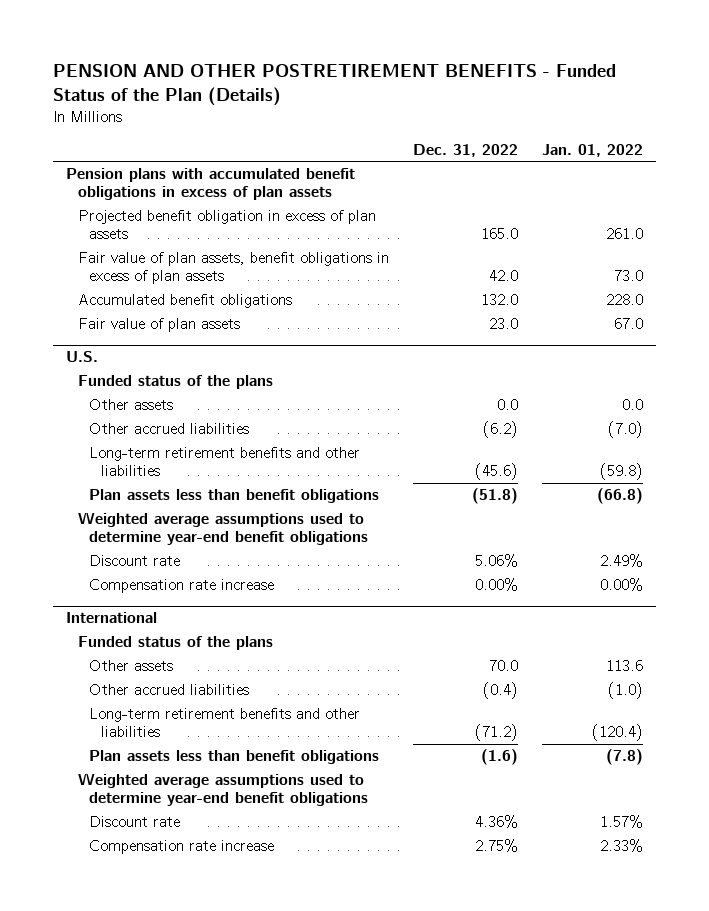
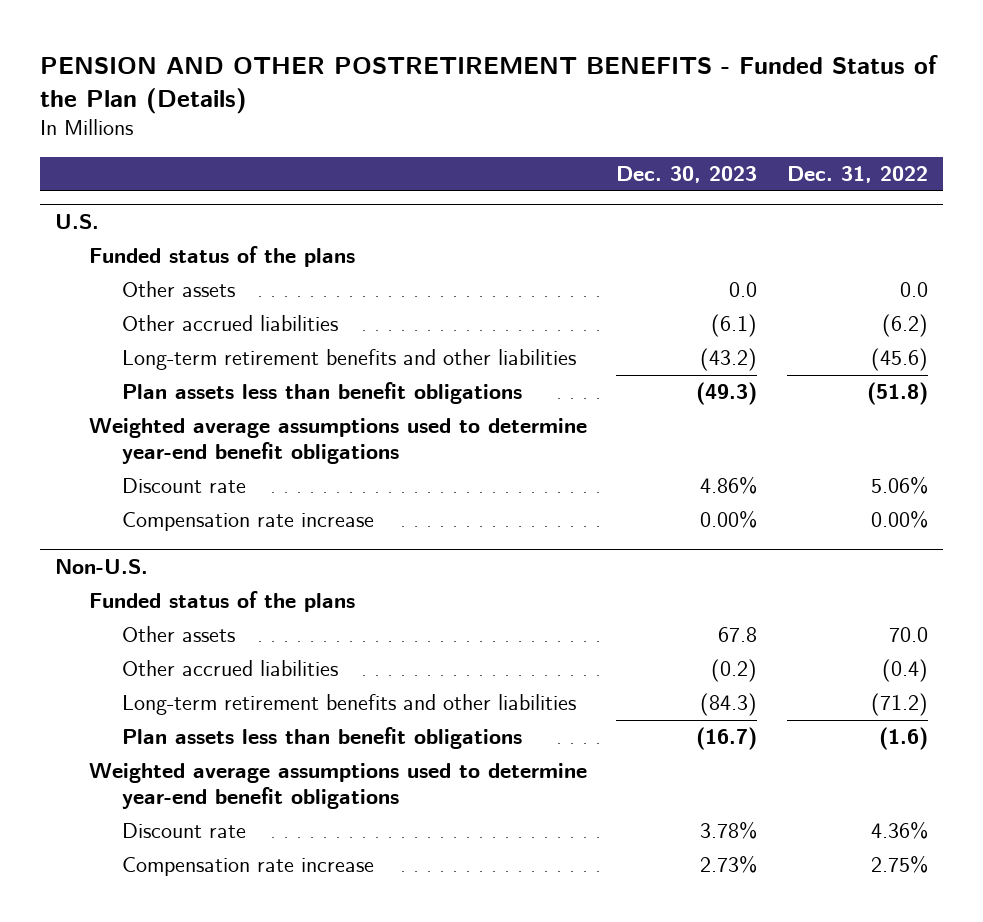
[542,143,644,157] Jan. 01, 2022 -> none
none -> [616,166,758,184] Dec. 30, 2023
[65,168,355,201] Pension plans with accumulated benefit obligations in excess of plan assets -> none
[77,210,376,240] Projected benefit obligation in excess of plan assets -> none
[77,252,389,285] Fair value of plan assets, benefit obligations in excess of plan assets -> none
[77,294,292,309] Accumulated benefit obligations -> none
[77,318,240,333] Fair value of plan assets -> none
[65,612,157,624] International -> [55,559,149,575] Non-U.S.

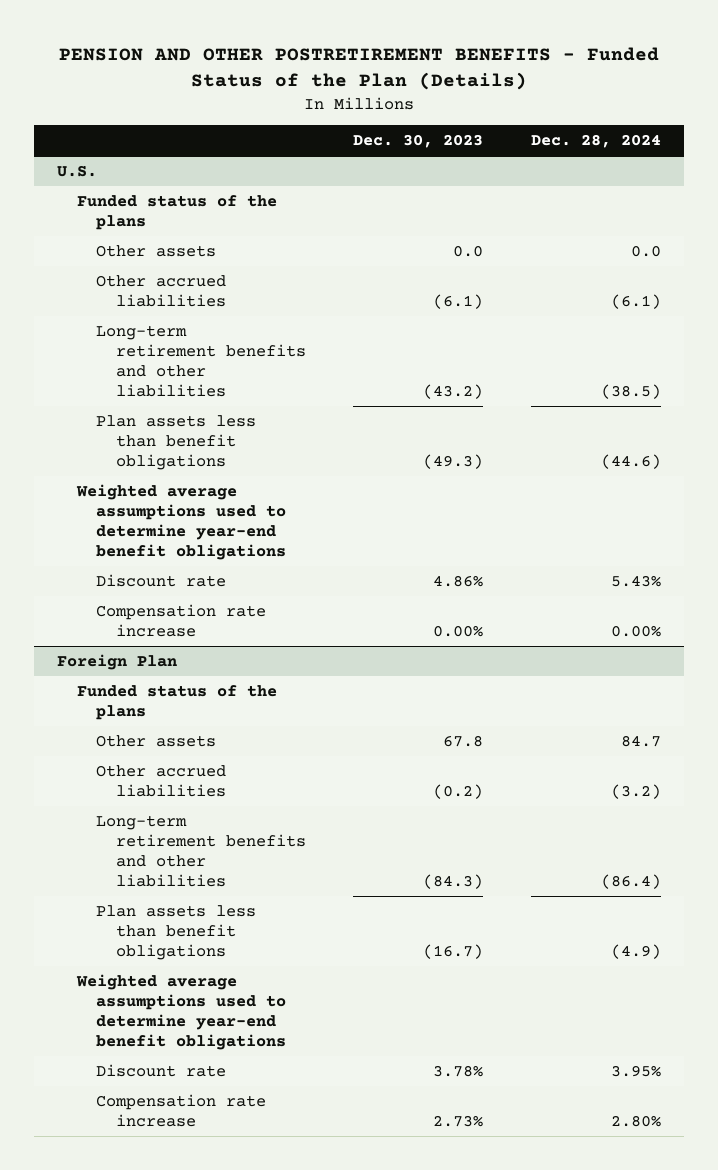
[786,166,928,184] Dec. 31, 2022 -> none
none -> [530,134,661,149] Dec. 28, 2024
[55,559,149,575] Non-U.S. -> [57,653,178,670] Foreign Plan

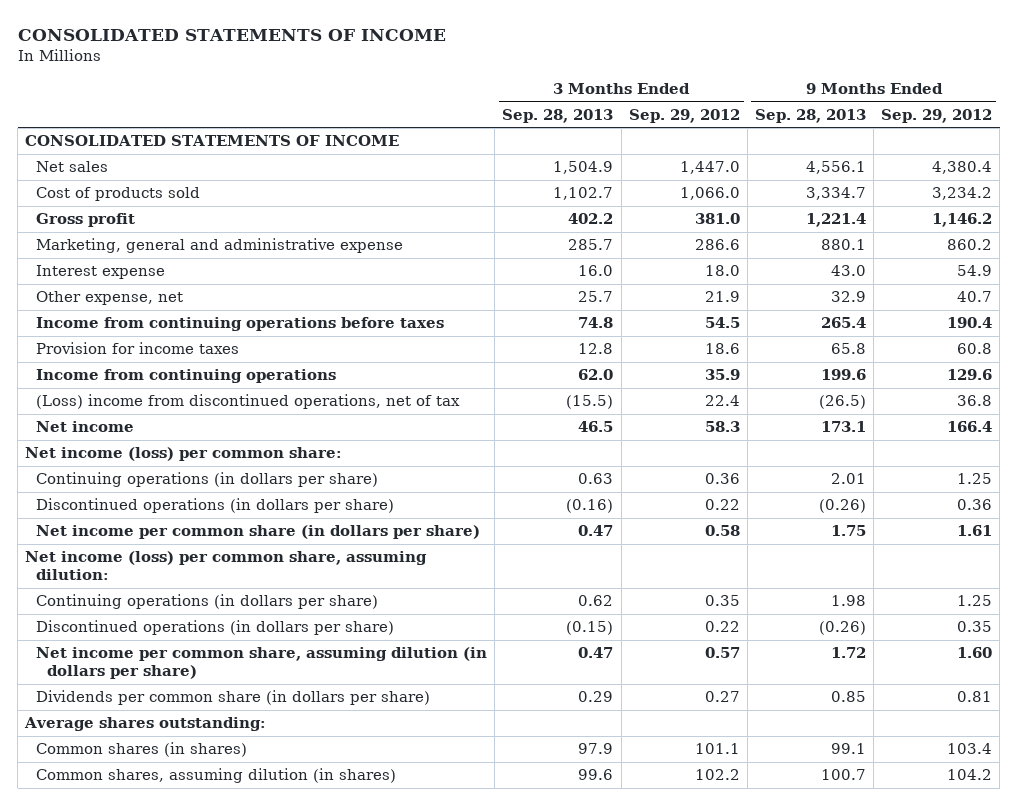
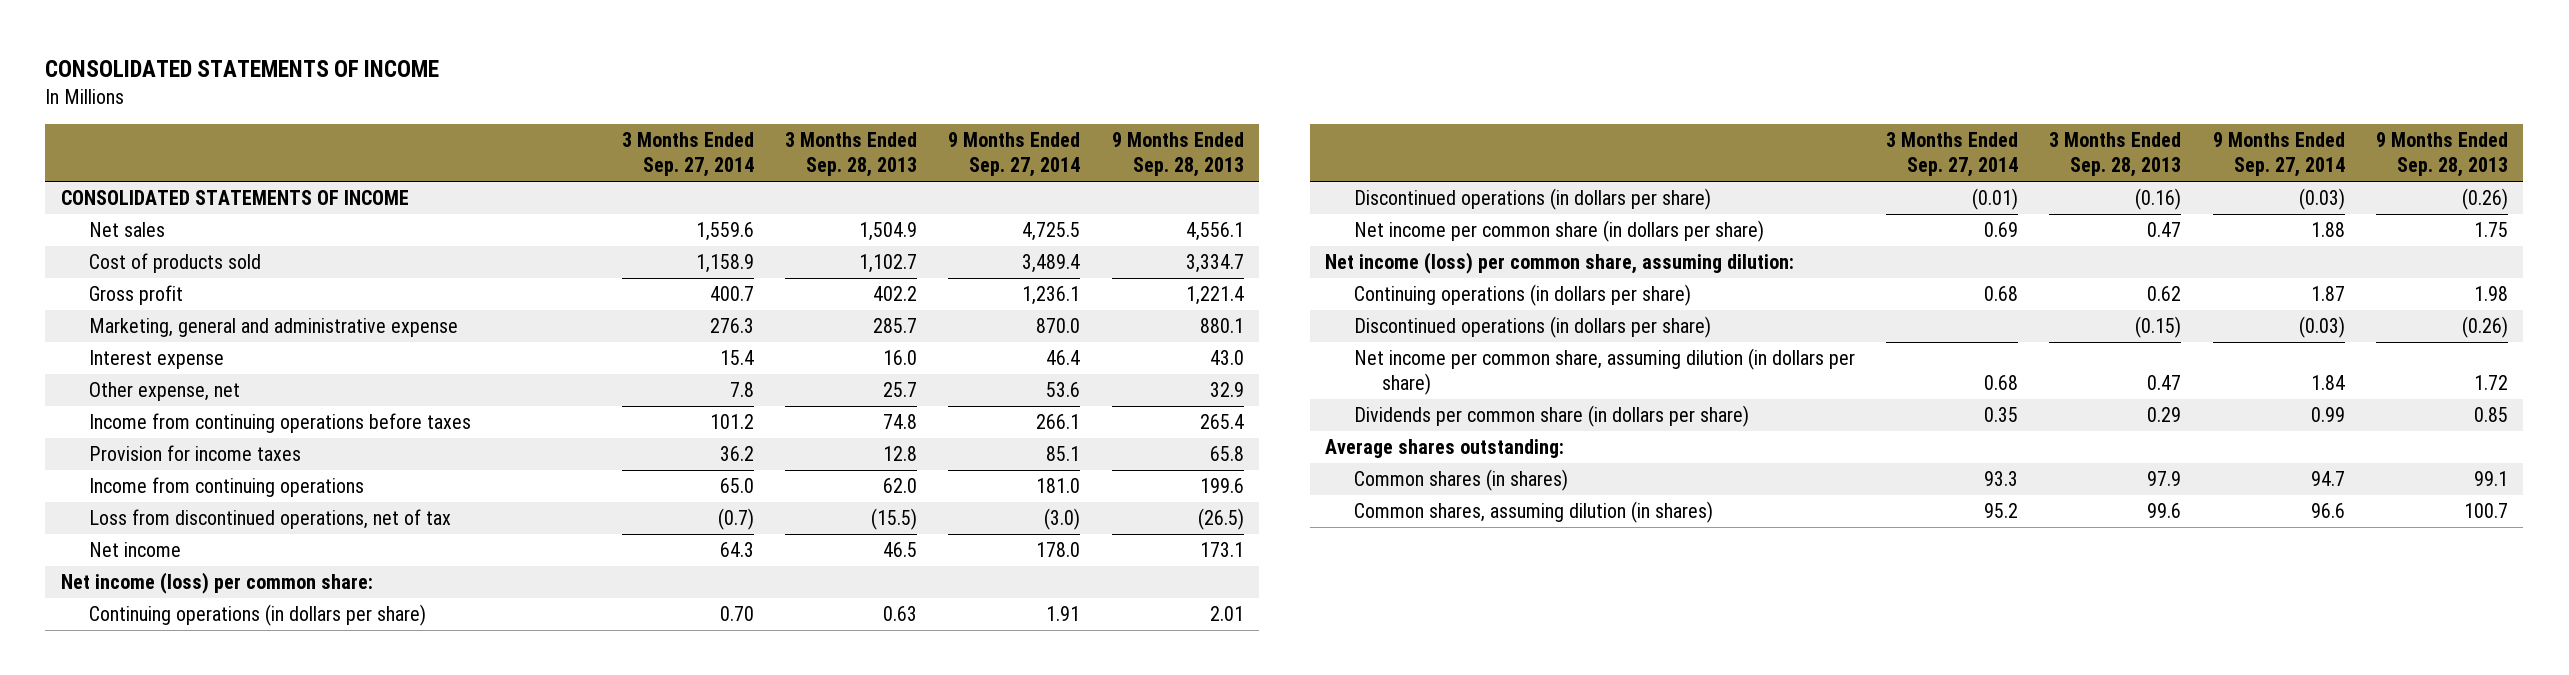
[628,108,740,123] Sep. 29, 2012 -> none
[881,108,993,123] Sep. 29, 2012 -> none
none -> [621,131,754,178] 3 Months Ended Sep. 27, 2014
none -> [948,131,1081,178] 9 Months Ended Sep. 27, 2014
[36,394,461,410] (Loss) income from discontinued operations, net of tax -> [89,508,452,529] Loss from discontinued operations, net of tax

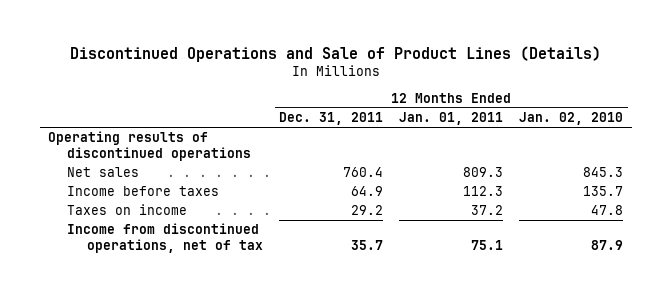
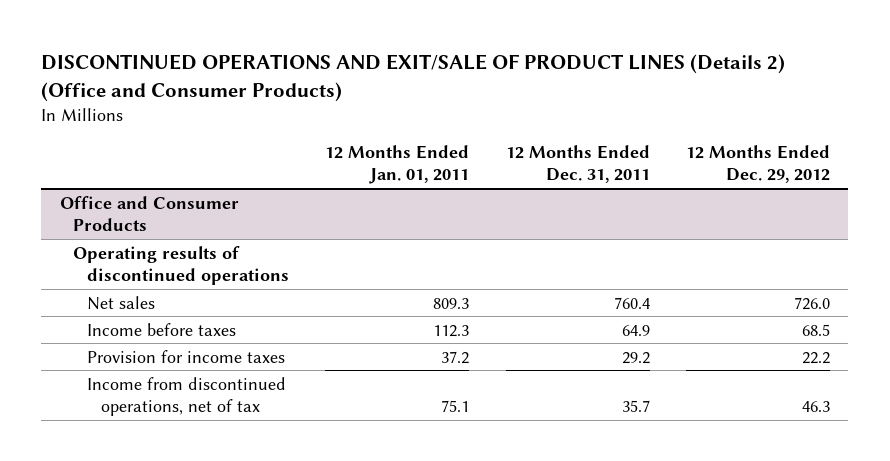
[69,46,601,63] Discontinued Operations and Sale of Product Lines (Details) -> [41,54,786,102] DISCONTINUED OPERATIONS AND EXIT/SALE OF PRODUCT LINES (Details 2) (Office and Consumer Products)
[519,111,624,125] Jan. 02, 2010 -> none
none -> [686,145,831,184] 12 Months Ended Dec. 29, 2012
none -> [59,195,239,231] Office and Consumer Products
[67,204,188,216] Taxes on income -> [86,349,285,363] Provision for income taxes

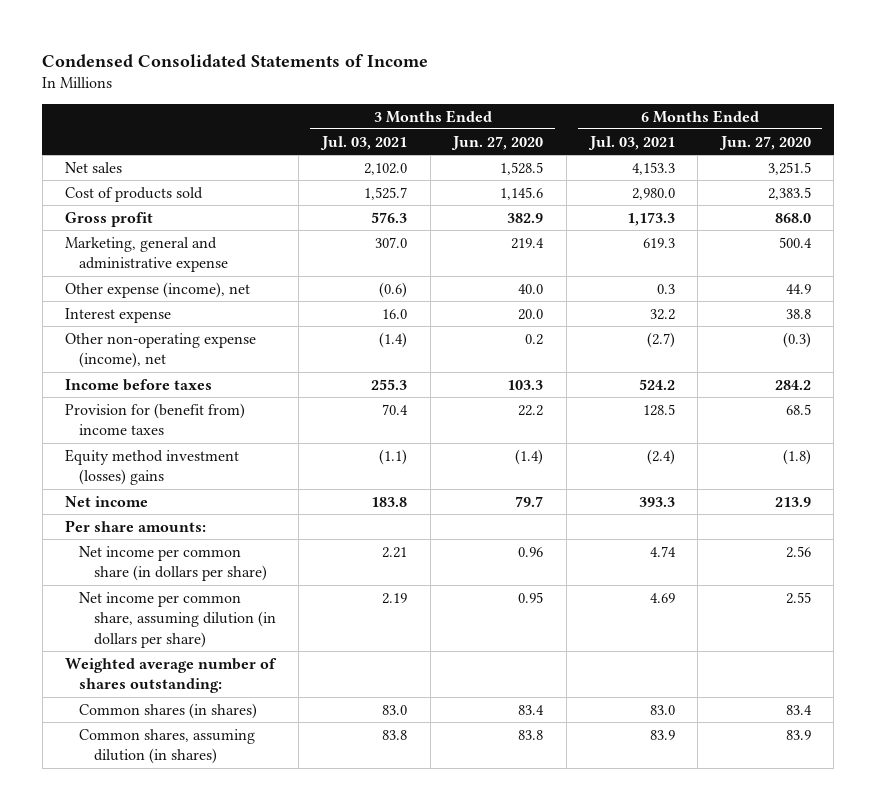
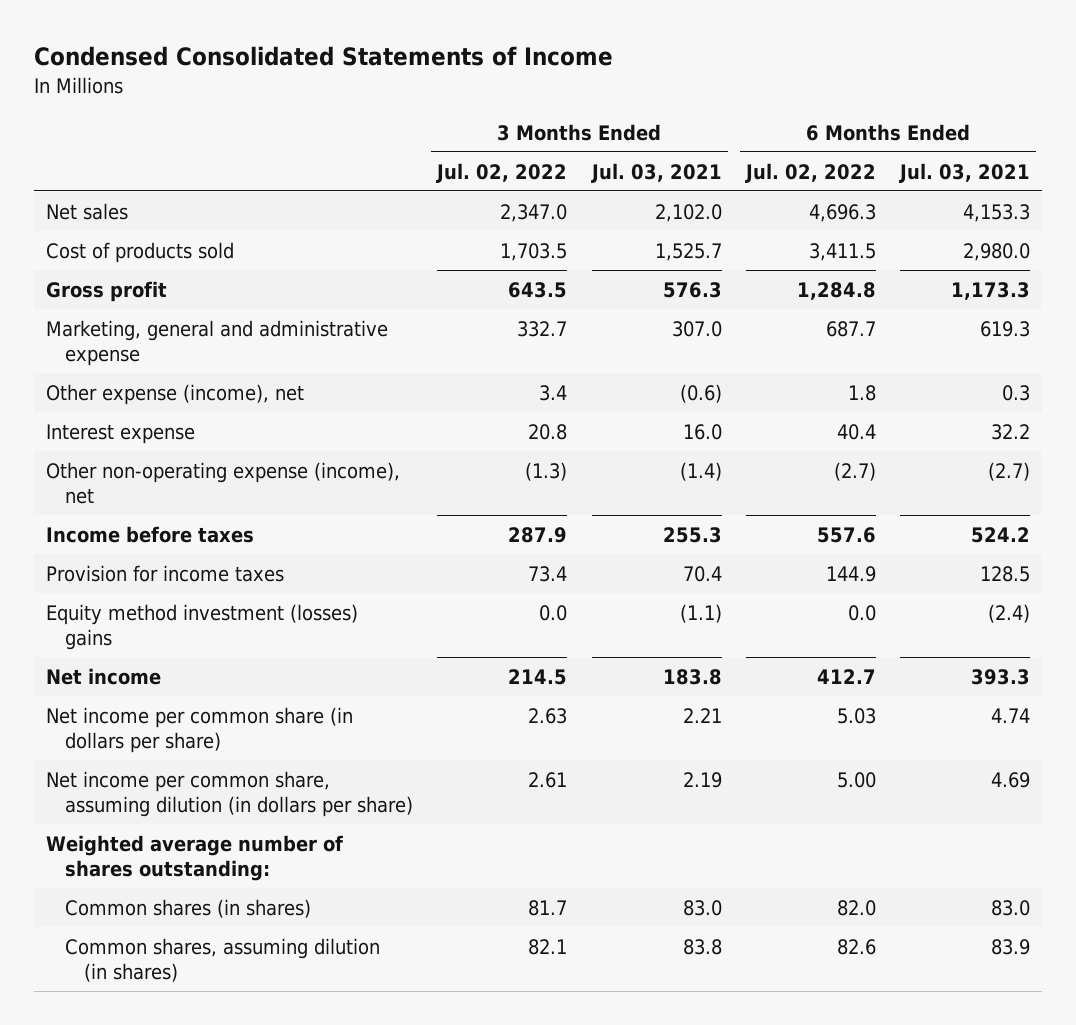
[451,135,544,150] Jun. 27, 2020 -> none
[718,135,811,150] Jun. 27, 2020 -> none
none -> [436,162,568,183] Jul. 02, 2022
none -> [744,162,876,183] Jul. 02, 2022
[65,402,246,436] Provision for (benefit from) income taxes -> [46,564,285,582] Provision for income taxes
[65,519,207,532] Per share amounts: -> none

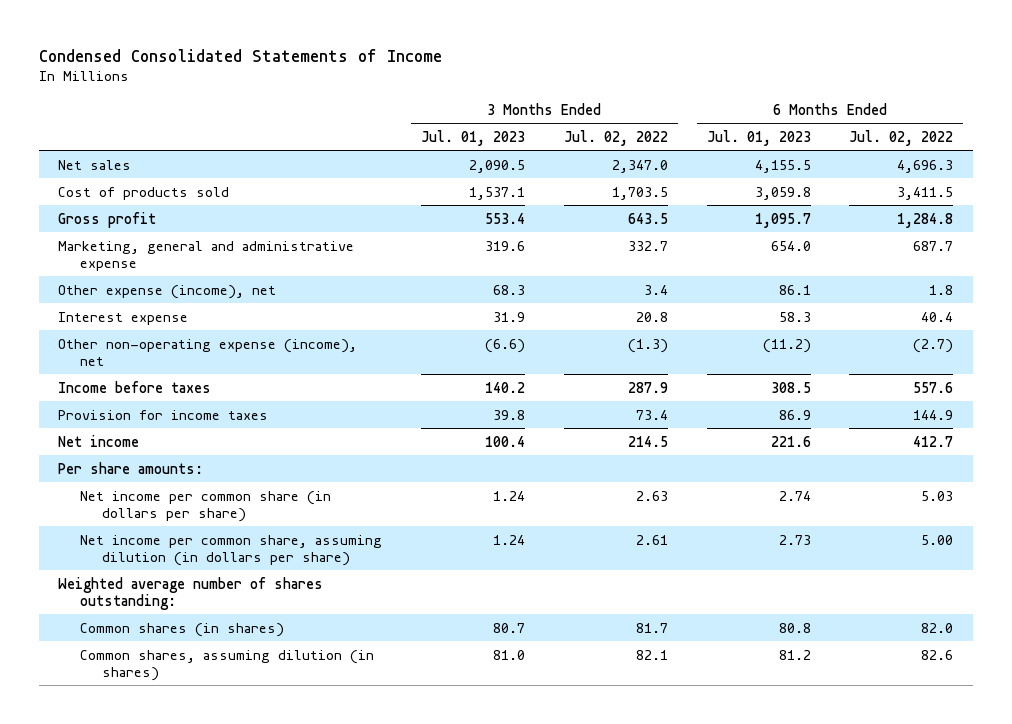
[590,162,722,183] Jul. 03, 2021 -> none
[898,162,1030,183] Jul. 03, 2021 -> none
none -> [421,129,526,146] Jul. 01, 2023
none -> [706,129,811,146] Jul. 01, 2023
[46,603,359,650] Equity method investment (losses) gains -> none
none -> [58,461,204,474] Per share amounts:

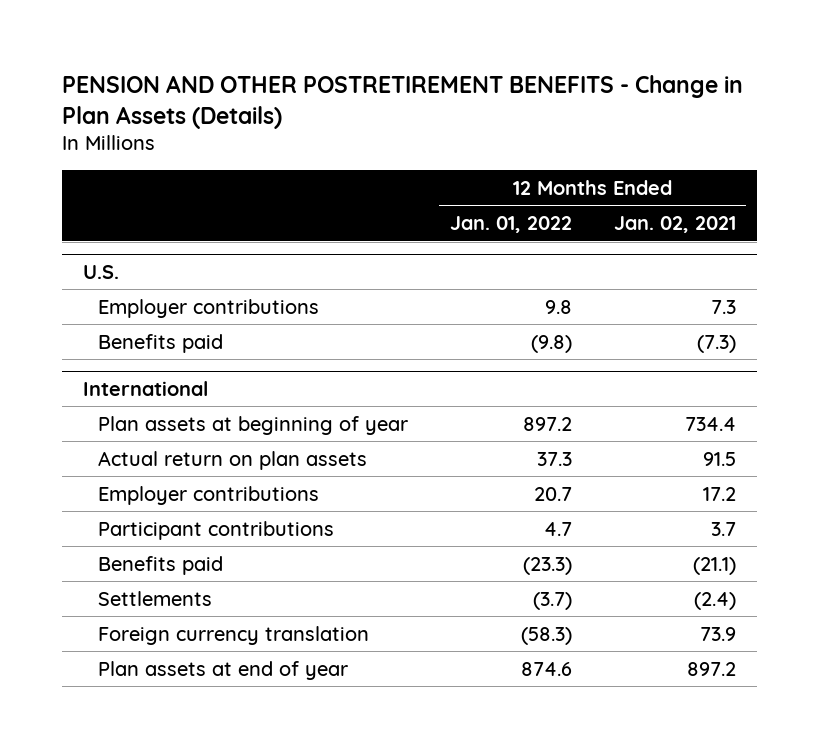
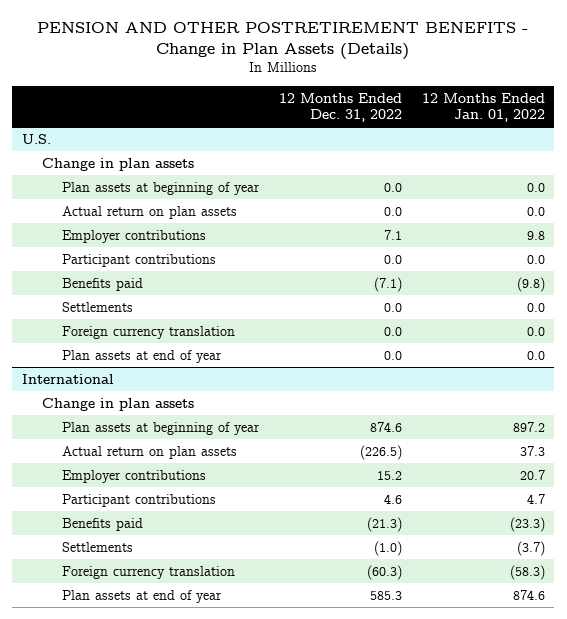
[613,216,736,234] Jan. 02, 2021 -> none
none -> [278,92,402,122] 12 Months Ended Dec. 31, 2022
none -> [42,157,195,171] Change in plan assets
none -> [62,181,261,195] Plan assets at beginning of year
none -> [62,205,238,219] Actual return on plan assets
none -> [62,253,217,267] Participant contributions
none -> [62,301,134,312] Settlements
none -> [62,325,236,339] Foreign currency translation
none -> [62,349,223,363] Plan assets at end of year
none -> [42,397,195,411] Change in plan assets

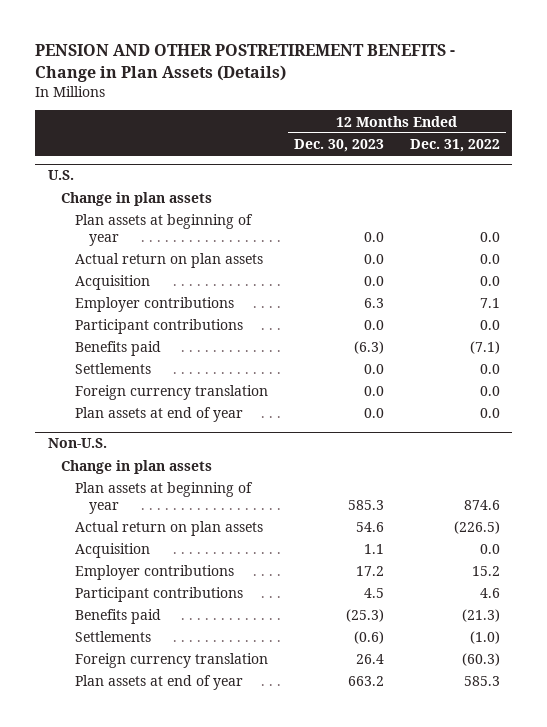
[421,92,545,122] 12 Months Ended Jan. 01, 2022 -> none
none -> [294,138,385,152] Dec. 30, 2023
none -> [75,275,151,291] Acquisition
[22,373,115,384] International -> [47,438,107,449] Non-U.S.
none -> [75,543,151,559] Acquisition

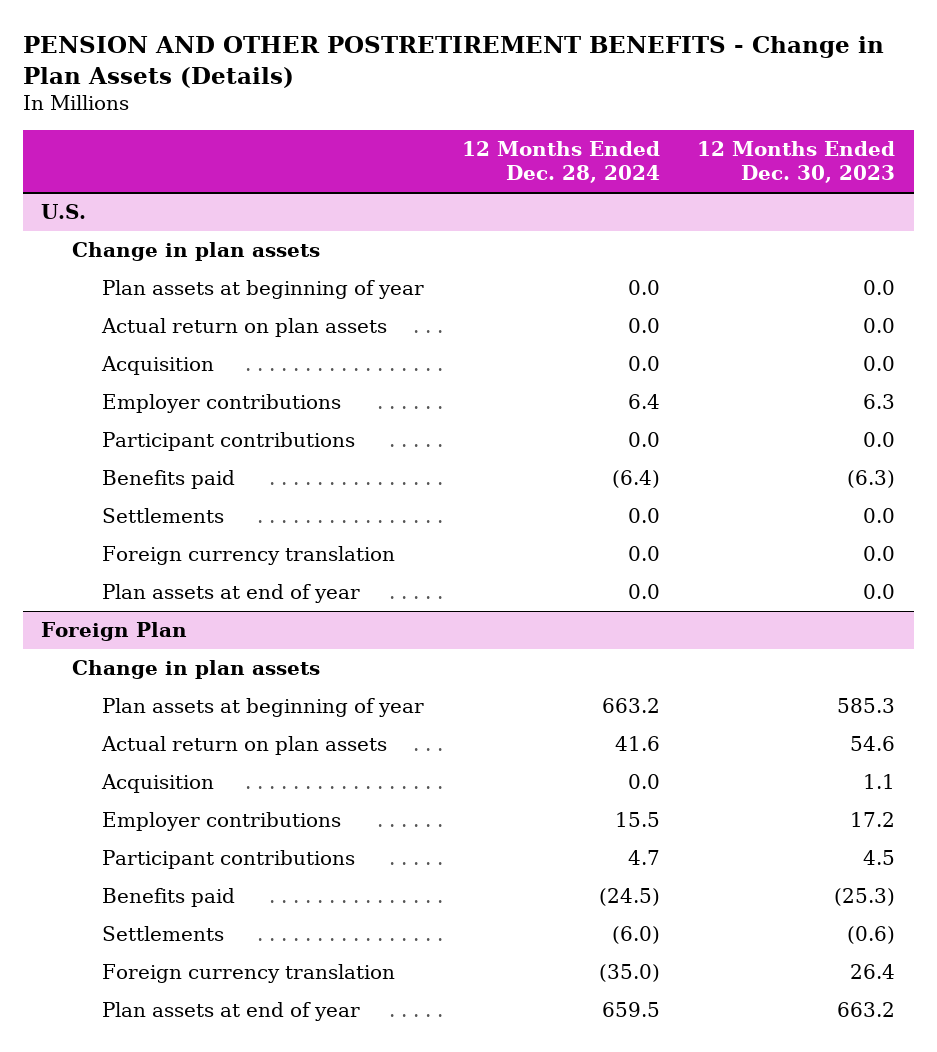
[409,138,500,152] Dec. 31, 2022 -> none
none -> [461,141,660,184] 12 Months Ended Dec. 28, 2024
[47,438,107,449] Non-U.S. -> [41,622,188,642] Foreign Plan

